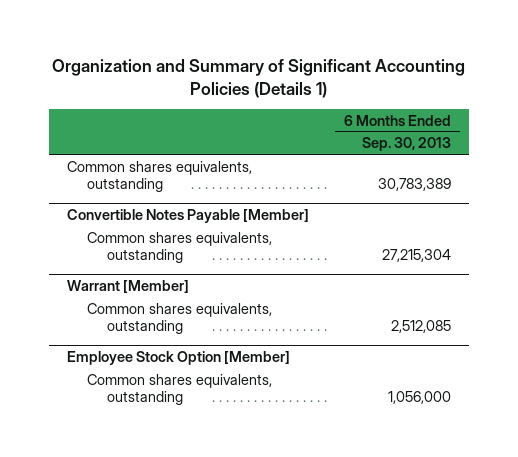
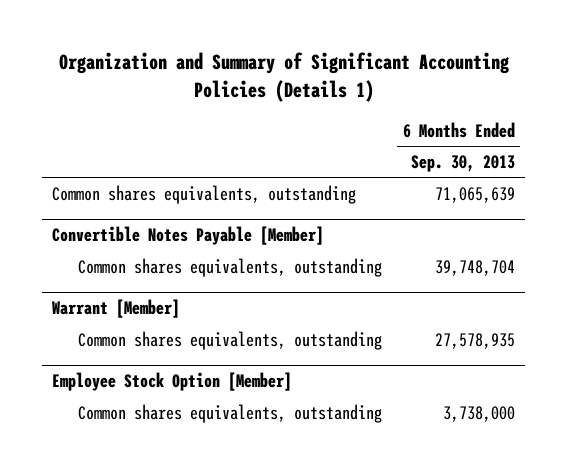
[378,177,452,191] 30,783,389 -> [434,186,515,203] 71,065,639
[382,248,452,262] 27,215,304 -> [434,259,515,276] 39,748,704
[391,319,452,333] 2,512,085 -> [434,332,515,349] 27,578,935
[388,390,452,404] 1,056,000 -> [442,405,515,422] 3,738,000

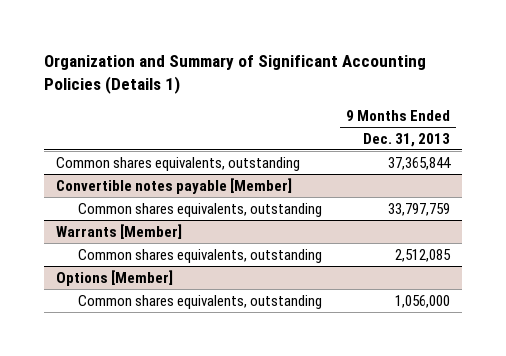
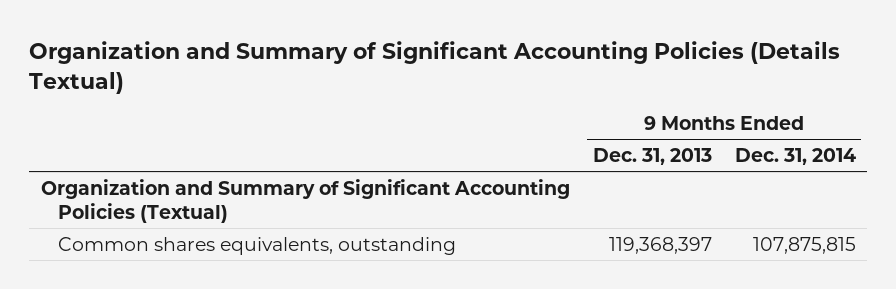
[43,54,426,94] Organization and Summary of Significant Accounting Policies (Details 1) -> [29,40,841,94] Organization and Summary of Significant Accounting Policies (Details Textual)
none -> [734,148,856,166] Dec. 31, 2014
[55,177,292,194] Convertible notes payable [Member] -> none
[77,202,322,217] Common shares equivalents, outstanding -> none
[55,223,182,239] Warrants [Member] -> none
[77,248,322,263] Common shares equivalents, outstanding -> none
[55,269,173,286] Options [Member] -> none
[77,294,322,309] Common shares equivalents, outstanding -> none
none -> [40,178,570,223] Organization and Summary of Significant Accounting Policies (Textual)
[387,156,451,170] 37,365,844 -> [608,236,712,254] 119,368,397

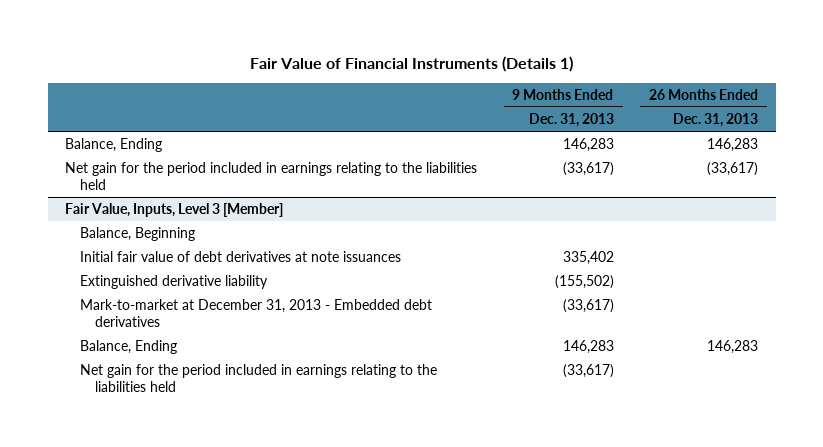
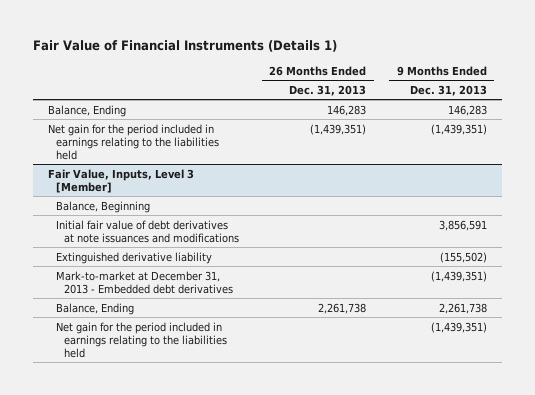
[562,162,614,177] (33,617) -> [430,123,487,135] (1,439,351)
[707,162,759,177] (33,617) -> [310,123,367,135] (1,439,351)
[79,251,401,263] Initial fair value of debt derivatives at note issuances -> [56,219,239,243] Initial fair value of debt derivatives at note issuances and modifications
[562,251,614,266] 335,402 -> [438,219,487,231] 3,856,591
[562,299,614,314] (33,617) -> [430,270,487,282] (1,439,351)
[562,340,614,355] 146,283 -> [438,302,487,314] 2,261,738
[707,340,759,355] 146,283 -> [318,302,367,314] 2,261,738
[562,364,614,379] (33,617) -> [430,321,487,333] (1,439,351)

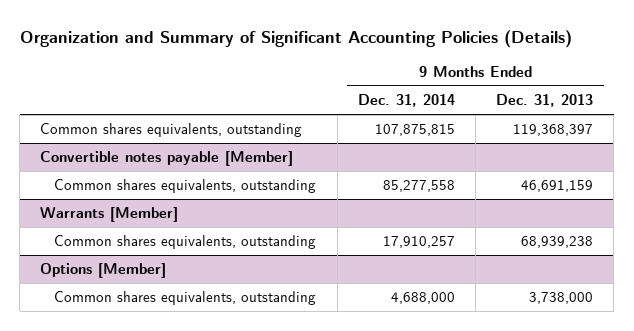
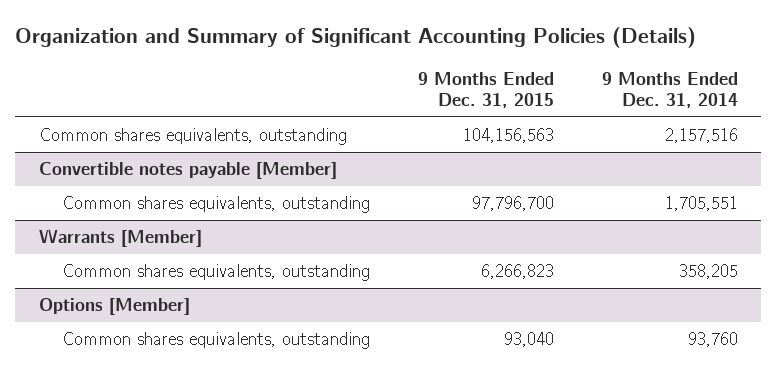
[496,94,594,108] Dec. 31, 2013 -> none
none -> [417,71,554,108] 9 Months Ended Dec. 31, 2015
[374,124,455,137] 107,875,815 -> [664,128,738,144] 2,157,516
[382,180,455,193] 85,277,558 -> [664,196,738,212] 1,705,551
[382,236,455,249] 17,910,257 -> [678,264,738,280] 358,205
[390,292,455,305] 4,688,000 -> [687,332,738,348] 93,760

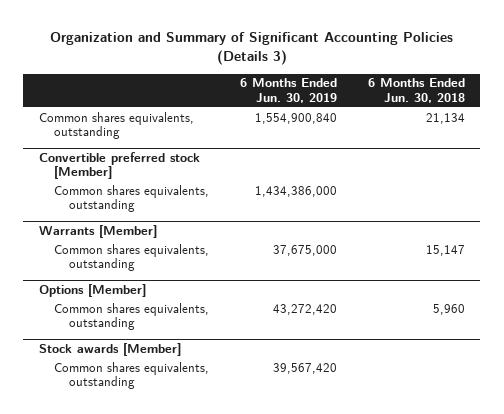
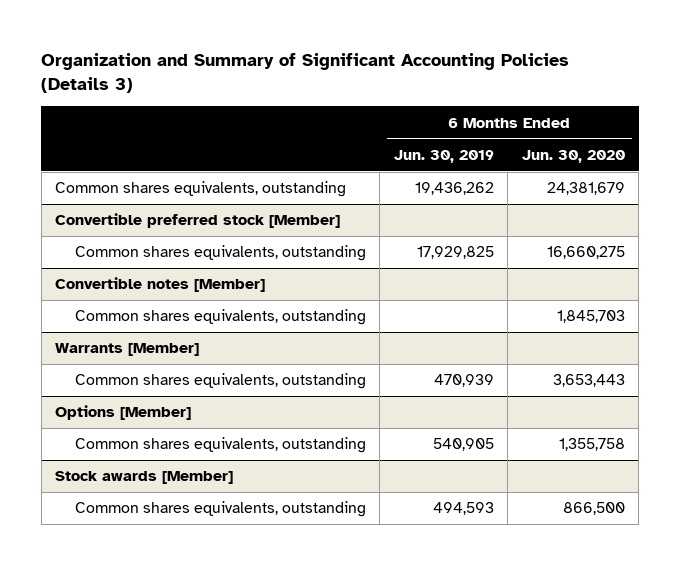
[367,78,465,103] 6 Months Ended Jun. 30, 2018 -> none
none -> [521,149,625,163] Jun. 30, 2020
[254,112,337,124] 1,554,900,840 -> [414,182,494,196] 19,436,262
[254,185,337,197] 1,434,386,000 -> [416,246,494,260] 17,929,825
none -> [55,277,266,293] Convertible notes [Member]
none -> [74,309,366,326] Common shares equivalents, outstanding
[272,244,337,256] 37,675,000 -> [433,374,494,388] 470,939
[272,303,337,315] 43,272,420 -> [432,438,494,452] 540,905
[272,362,337,374] 39,567,420 -> [432,502,494,516] 494,593

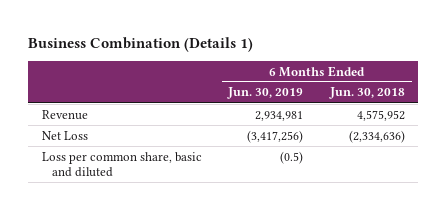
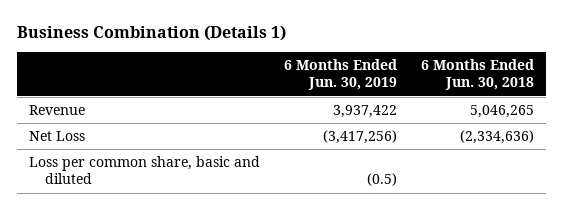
[255,110,304,121] 2,934,981 -> [333,105,398,119] 3,937,422
[357,109,406,121] 4,575,952 -> [470,105,535,119] 5,046,265

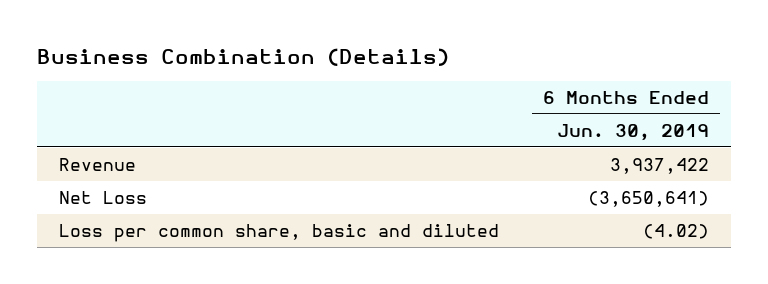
[16,25,286,42] Business Combination (Details 1) -> [36,47,449,66] Business Combination (Details)
[421,59,535,91] 6 Months Ended Jun. 30, 2018 -> none
[323,130,398,145] (3,417,256) -> [588,191,710,208] (3,650,641)
[367,173,398,187] (0.5) -> [643,224,710,240] (4.02)

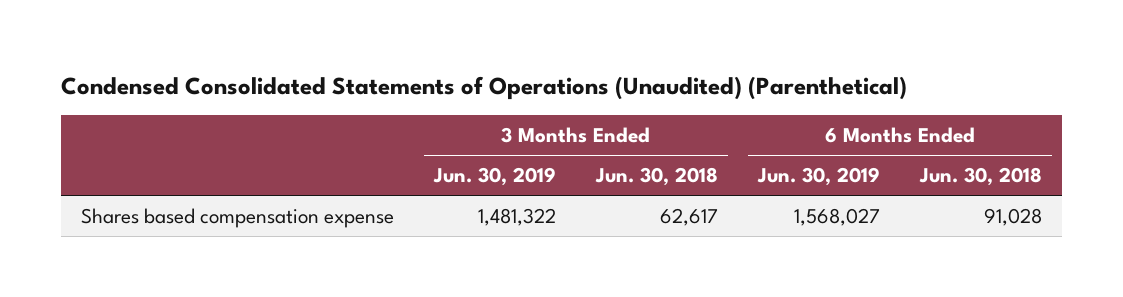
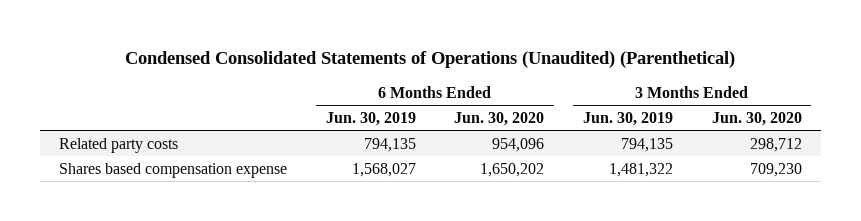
[594,167,718,187] Jun. 30, 2018 -> none
[918,167,1042,187] Jun. 30, 2018 -> none
none -> [454,112,545,127] Jun. 30, 2020
none -> [711,112,802,127] Jun. 30, 2020
none -> [58,137,178,153] Related party costs

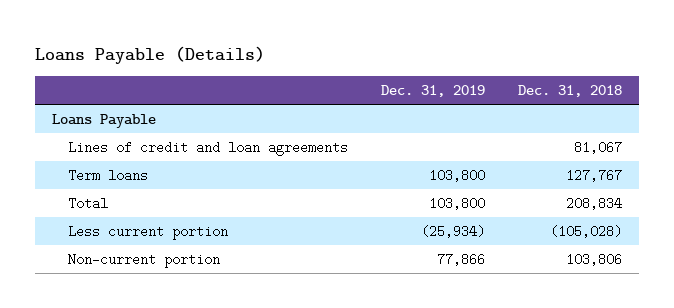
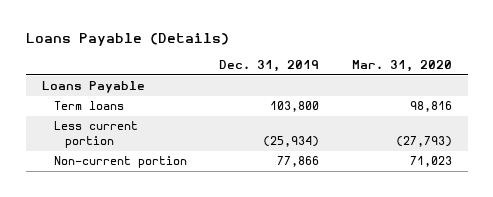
[518,84,623,97] Dec. 31, 2018 -> none
none -> [351,59,452,72] Mar. 31, 2020
[67,141,348,157] Lines of credit and loan agreements -> none
[67,197,108,211] Total -> none

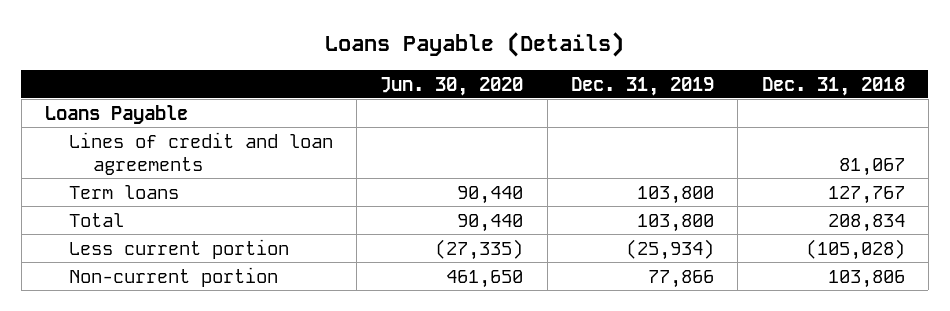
[351,59,452,72] Mar. 31, 2020 -> none
none -> [380,76,524,96] Jun. 30, 2020
none -> [761,76,905,96] Dec. 31, 2018
none -> [68,131,333,176] Lines of credit and loan agreements
none -> [68,212,124,227] Total

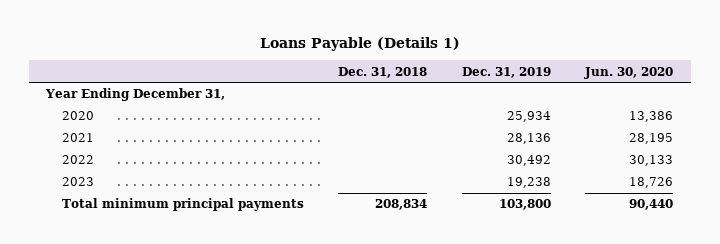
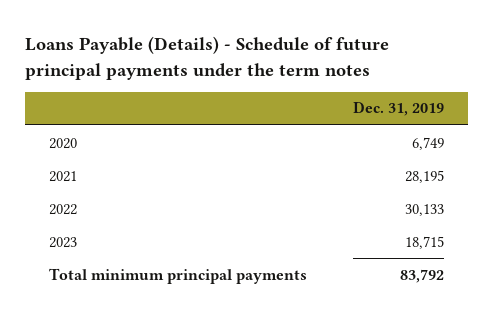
[259,36,460,51] Loans Payable (Details 1) -> [25,36,390,80] Loans Payable (Details) - Schedule of future principal payments under the term notes
[338,66,428,78] Dec. 31, 2018 -> none
[584,66,674,79] Jun. 30, 2020 -> none
[45,88,226,102] Year Ending December 31, -> none
[506,111,551,123] 25,934 -> [412,136,445,150] 6,749
[506,133,551,145] 28,136 -> [405,169,445,183] 28,195
[506,155,551,167] 30,492 -> [405,203,445,216] 30,133
[506,177,551,189] 19,238 -> [405,235,445,249] 18,715
[498,199,551,211] 103,800 -> [400,268,445,283] 83,792

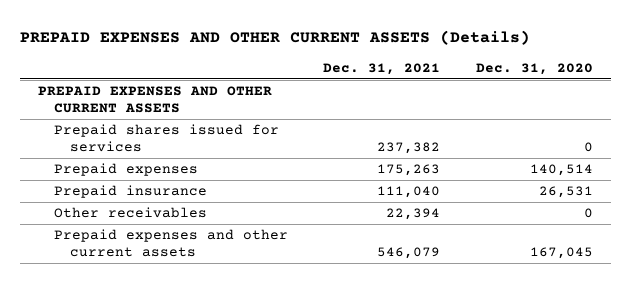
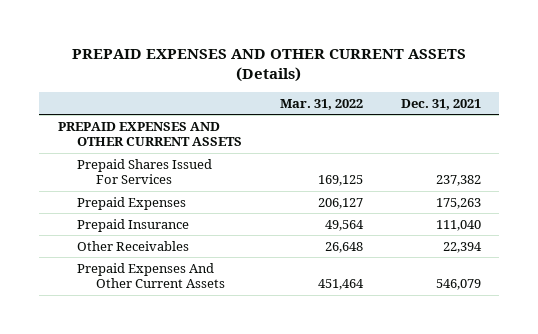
[476,62,594,75] Dec. 31, 2020 -> none
none -> [279,98,363,110] Mar. 31, 2022
[53,124,279,153] Prepaid shares issued for services -> [77,158,213,185] Prepaid Shares Issued For Services
[53,163,198,177] Prepaid expenses -> [77,196,187,210] Prepaid Expenses
[53,185,207,199] Prepaid insurance -> [77,218,190,232] Prepaid Insurance
[53,207,207,219] Other receivables -> [77,240,190,251] Other Receivables
[53,229,288,258] Prepaid expenses and other current assets -> [77,262,226,289] Prepaid Expenses And Other Current Assets

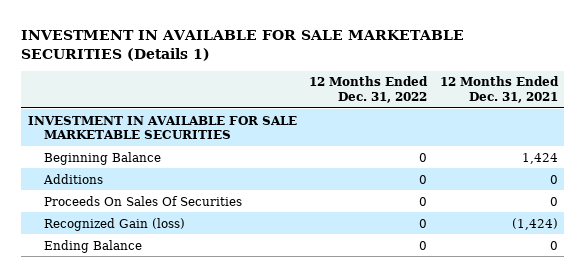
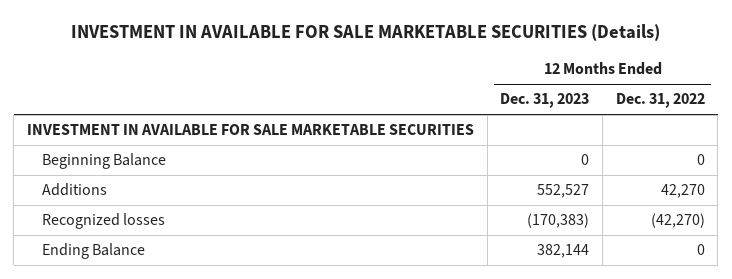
[21,30,465,61] INVESTMENT IN AVAILABLE FOR SALE MARKETABLE SECURITIES (Details 1) -> [70,24,660,42] INVESTMENT IN AVAILABLE FOR SALE MARKETABLE SECURITIES (Details)
[440,76,560,104] 12 Months Ended Dec. 31, 2021 -> none
none -> [500,93,590,109] Dec. 31, 2023
[44,195,243,206] Proceeds On Sales Of Securities -> none
[419,174,428,184] 0 -> [660,184,705,199] 42,270
[44,217,186,231] Recognized Gain (loss) -> [42,213,166,230] Recognized losses
[419,218,428,228] 0 -> [650,213,705,229] (42,270)

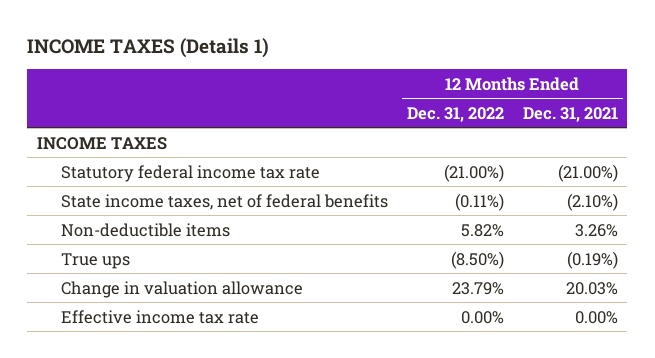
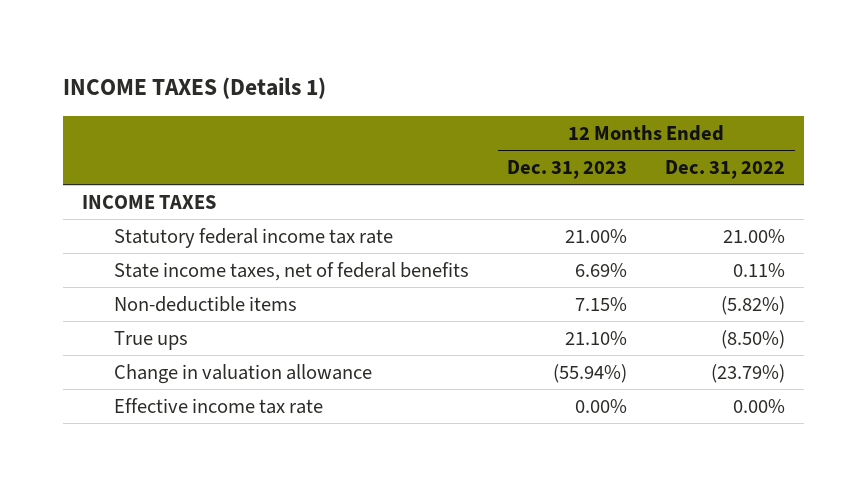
[522,106,618,122] Dec. 31, 2021 -> none
none -> [507,159,628,179] Dec. 31, 2023
[443,163,504,182] (21.00%) -> [723,228,786,243] 21.00%
[454,192,504,211] (0.11%) -> [733,262,786,277] 0.11%
[460,223,504,237] 5.82% -> [721,295,786,315] (5.82%)
[451,281,504,295] 23.79% -> [711,363,786,383] (23.79%)

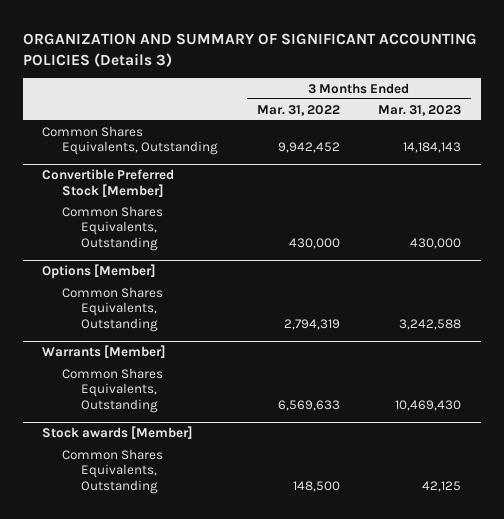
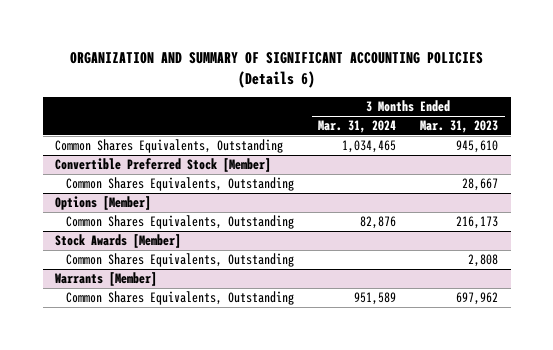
[23,32,478,67] ORGANIZATION AND SUMMARY OF SIGNIFICANT ACCOUNTING POLICIES (Details 3) -> [69,52,483,88] ORGANIZATION AND SUMMARY OF SIGNIFICANT ACCOUNTING POLICIES (Details 6)
[256,104,340,116] Mar. 31, 2022 -> none
none -> [318,120,397,134] Mar. 31, 2024
[403,142,462,154] 14,184,143 -> [456,140,499,154] 945,610
[410,237,462,249] 430,000 -> [462,178,499,192] 28,667
[399,318,462,330] 3,242,588 -> [456,216,499,230] 216,173
none -> [54,234,181,249] Stock Awards [Member]
none -> [65,253,294,268] Common Shares Equivalents, Outstanding
[42,426,194,440] Stock awards [Member] -> none
[61,448,163,494] Common Shares Equivalents, Outstanding -> none
[395,399,462,411] 10,469,430 -> [456,292,499,306] 697,962

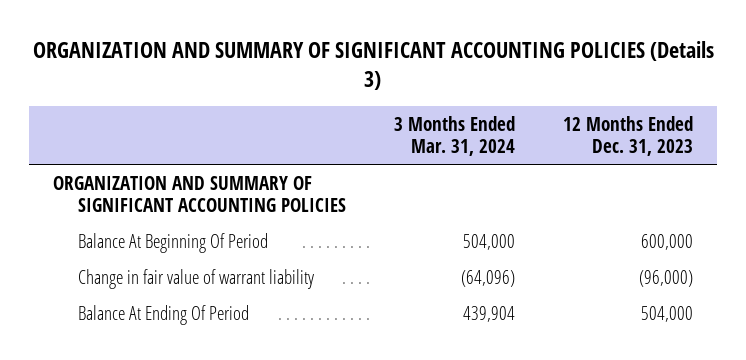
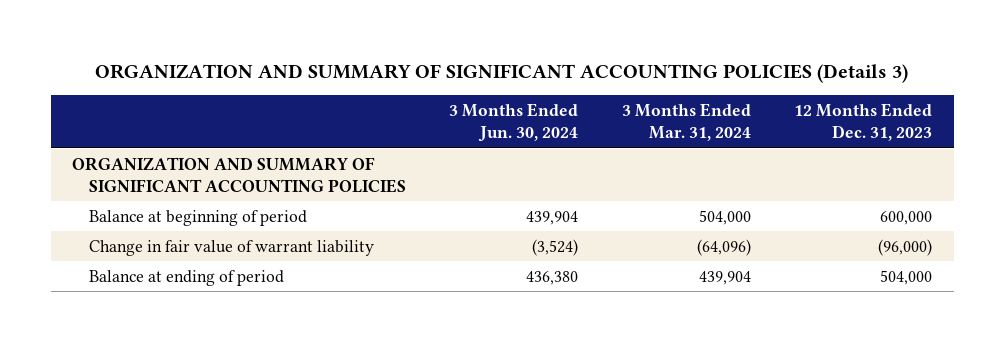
none -> [449,102,579,142] 3 Months Ended Jun. 30, 2024
[78,232,269,253] Balance At Beginning Of Period -> [88,209,307,226] Balance at beginning of period
[78,304,250,325] Balance At Ending Of Period -> [88,269,284,286] Balance at ending of period

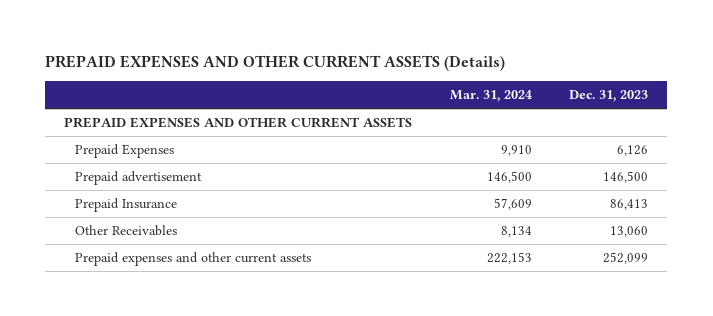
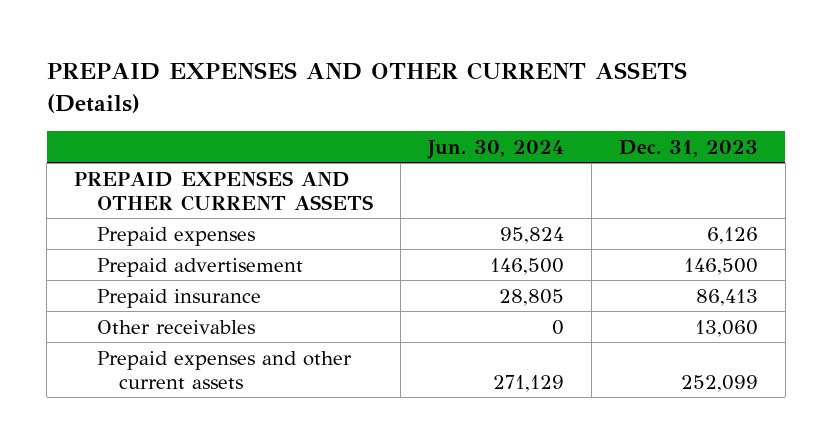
[449,90,532,103] Mar. 31, 2024 -> none
none -> [426,139,564,159] Jun. 30, 2024
[75,144,175,159] Prepaid Expenses -> [96,226,255,246] Prepaid expenses
[75,198,178,213] Prepaid Insurance -> [96,288,261,308] Prepaid insurance
[75,225,178,237] Other Receivables -> [96,319,255,334] Other receivables

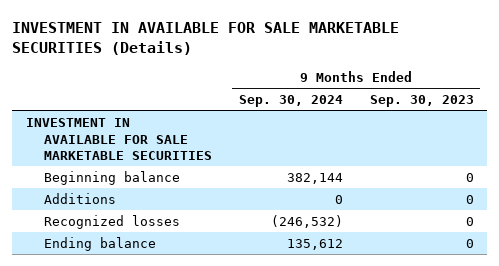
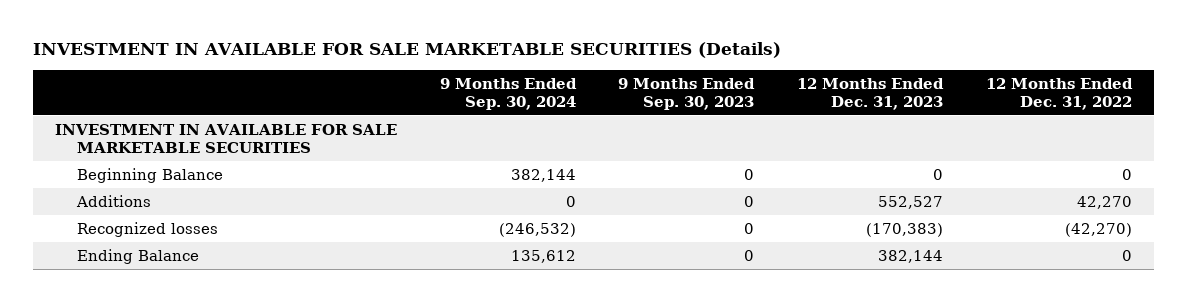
none -> [797,77,945,110] 12 Months Ended Dec. 31, 2023
none -> [986,77,1134,110] 12 Months Ended Dec. 31, 2022
[43,170,180,185] Beginning balance -> [77,167,224,183] Beginning Balance
[43,236,156,251] Ending balance -> [77,248,200,264] Ending Balance

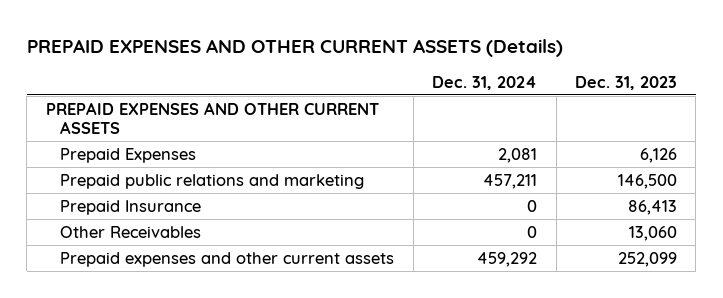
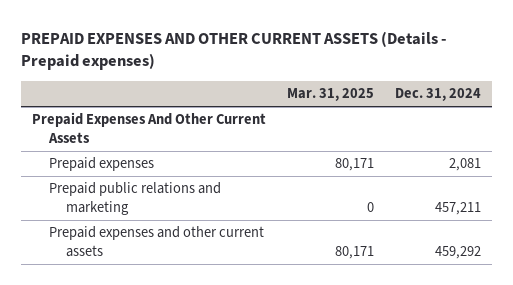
[26,38,563,57] PREPAID EXPENSES AND OTHER CURRENT ASSETS (Details) -> [21,30,447,71] PREPAID EXPENSES AND OTHER CURRENT ASSETS (Details - Prepaid expenses)
[574,76,677,91] Dec. 31, 2023 -> none
none -> [287,88,375,102] Mar. 31, 2025
[45,101,379,135] PREPAID EXPENSES AND OTHER CURRENT ASSETS -> [31,112,266,143] Prepaid Expenses And Other Current Assets
[60,147,197,163] Prepaid Expenses -> [48,157,154,172] Prepaid expenses
[60,199,202,215] Prepaid Insurance -> none
[60,225,202,238] Other Receivables -> none

